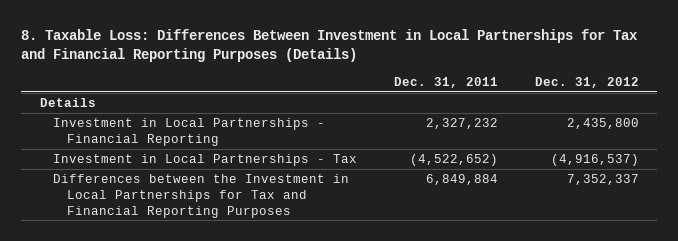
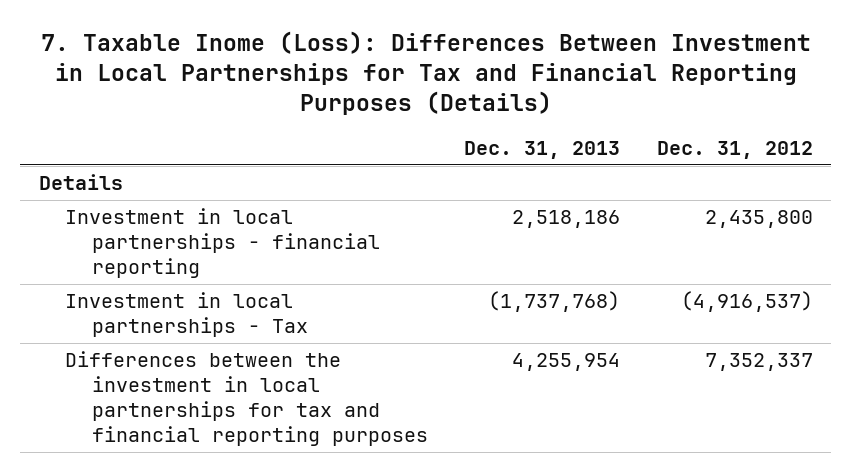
[21,29,639,63] 8. Taxable Loss: Differences Between Investment in Local Partnerships for Tax and Financial Reporting Purposes (Details) -> [40,30,811,116] 7. Taxable Inome (Loss): Differences Between Investment in Local Partnerships for Tax and Financial Reporting Purposes (Details)
[394,76,499,88] Dec. 31, 2011 -> none
none -> [464,140,621,159] Dec. 31, 2013
[53,117,326,146] Investment in Local Partnerships - Financial Reporting -> [65,208,380,279] Investment in local partnerships - financial reporting
[53,153,358,166] Investment in Local Partnerships - Tax -> [65,292,308,338] Investment in local partnerships - Tax
[53,173,350,218] Differences between the Investment in Local Partnerships for Tax and Financial Reporting Purposes -> [65,351,428,447] Differences between the investment in local partnerships for tax and financial reporting purposes

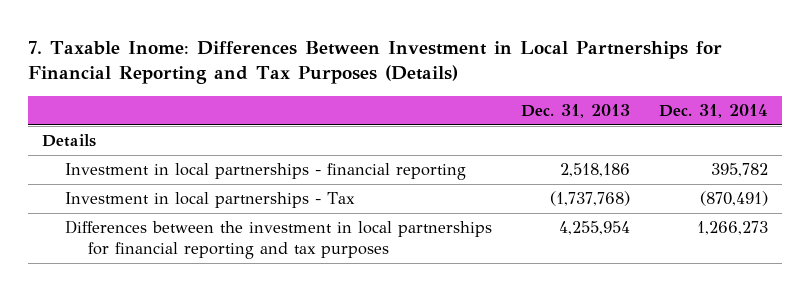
[40,30,811,116] 7. Taxable Inome (Loss): Differences Between Investment in Local Partnerships for Tax and Financial Reporting Purposes (Details) -> [27,40,722,85] 7. Taxable Inome: Differences Between Investment in Local Partnerships for Financial Reporting and Tax Purposes (Details)
[656,140,813,159] Dec. 31, 2012 -> none
none -> [658,104,768,119] Dec. 31, 2014
[65,351,428,447] Differences between the investment in local partnerships for tax and financial reporting purposes -> [65,220,493,260] Differences between the investment in local partnerships for financial reporting and tax purposes

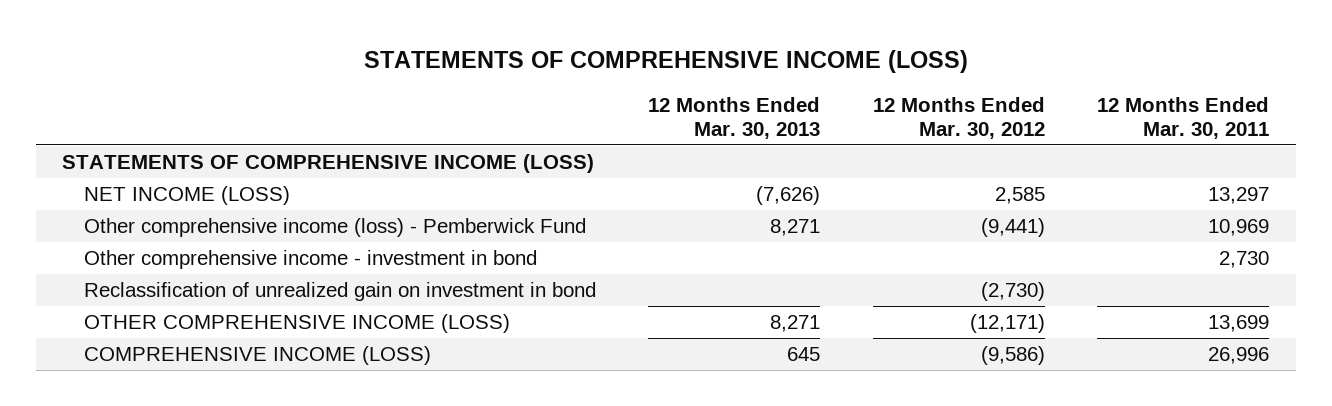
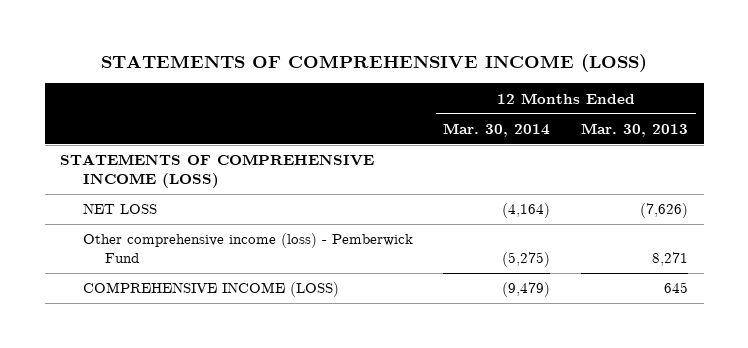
[872,96,1045,139] 12 Months Ended Mar. 30, 2012 -> none
[1097,96,1270,139] 12 Months Ended Mar. 30, 2011 -> none
none -> [443,122,551,137] Mar. 30, 2014
[84,186,291,206] NET INCOME (LOSS) -> [82,203,157,215] NET LOSS
[84,250,538,270] Other comprehensive income - investment in bond -> none
[84,282,597,302] Reclassification of unrealized gain on investment in bond -> none
[84,314,511,334] OTHER COMPREHENSIVE INCOME (LOSS) -> none

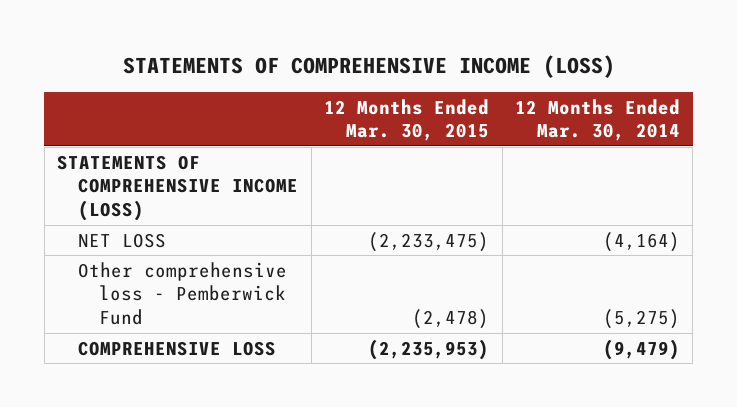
[581,122,689,137] Mar. 30, 2013 -> none
none -> [324,98,490,142] 12 Months Ended Mar. 30, 2015
[82,233,413,264] Other comprehensive income (loss) - Pemberwick Fund -> [78,261,288,326] Other comprehensive loss - Pemberwick Fund
[82,282,339,298] COMPREHENSIVE INCOME (LOSS) -> [78,340,277,356] COMPREHENSIVE LOSS

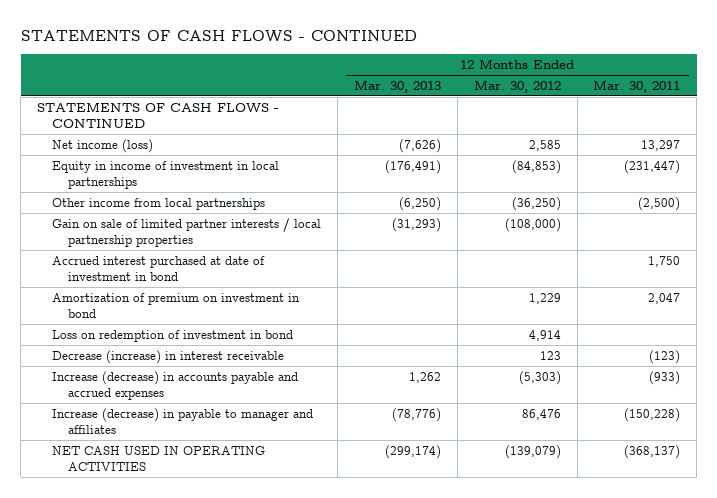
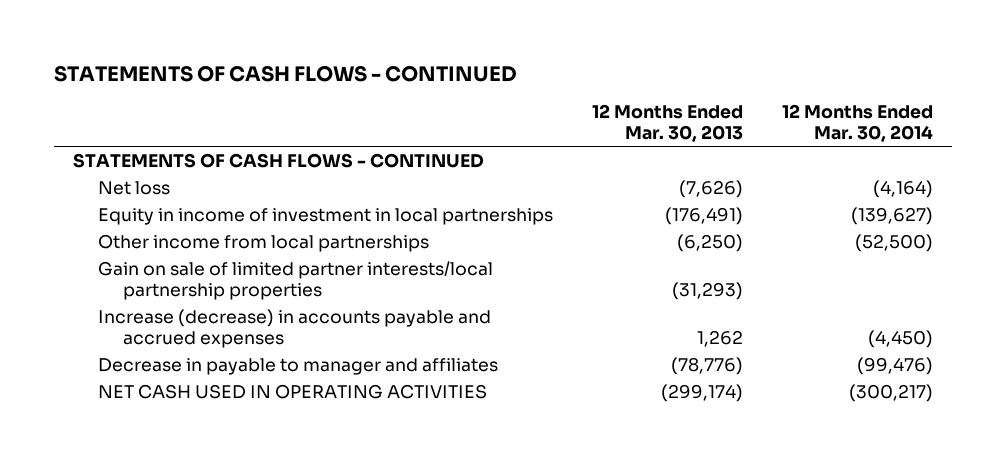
[473,79,561,93] Mar. 30, 2012 -> none
[593,79,681,93] Mar. 30, 2011 -> none
none -> [781,104,933,143] 12 Months Ended Mar. 30, 2014
[52,138,154,153] Net income (loss) -> [98,180,171,195] Net loss
[52,255,266,282] Accrued interest purchased at date of investment in bond -> none
[52,292,301,319] Amortization of premium on investment in bond -> none
[52,329,294,342] Loss on redemption of investment in bond -> none
[52,349,285,364] Decrease (increase) in interest receivable -> none
[52,217,322,248] Gain on sale of limited partner interests / local partnership properties -> [98,260,494,300] Gain on sale of limited partner interests/local partnership properties
[52,407,314,435] Increase (decrease) in payable to manager and affiliates -> [98,357,499,375] Decrease in payable to manager and affiliates

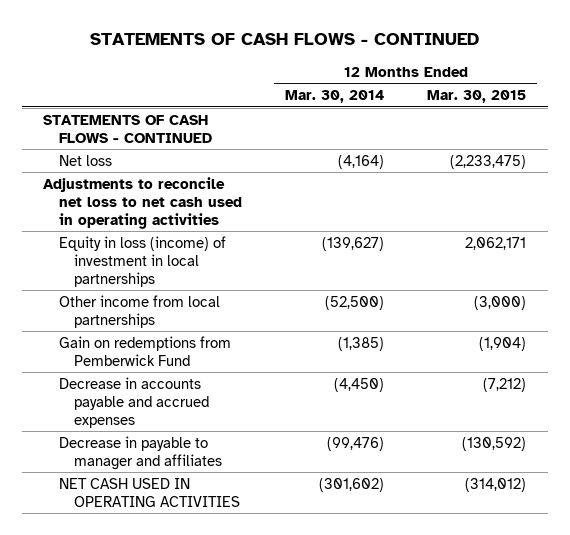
[591,104,743,143] 12 Months Ended Mar. 30, 2013 -> none
none -> [427,90,527,104] Mar. 30, 2015
none -> [43,176,242,229] Adjustments to reconcile net loss to net cash used in operating activities
[98,207,554,225] Equity in income of investment in local partnerships -> [58,235,226,287] Equity in loss (income) of investment in local partnerships
[98,260,494,300] Gain on sale of limited partner interests/local partnership properties -> none
none -> [58,335,231,366] Gain on redemptions from Pemberwick Fund
[98,308,492,348] Increase (decrease) in accounts payable and accrued expenses -> [58,376,210,428] Decrease in accounts payable and accrued expenses
[848,383,933,402] (300,217) -> [319,477,385,492] (301,602)

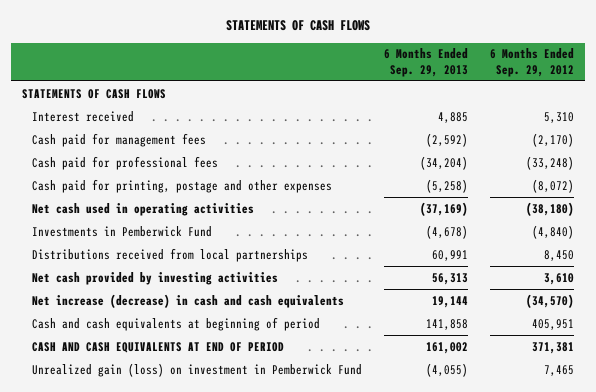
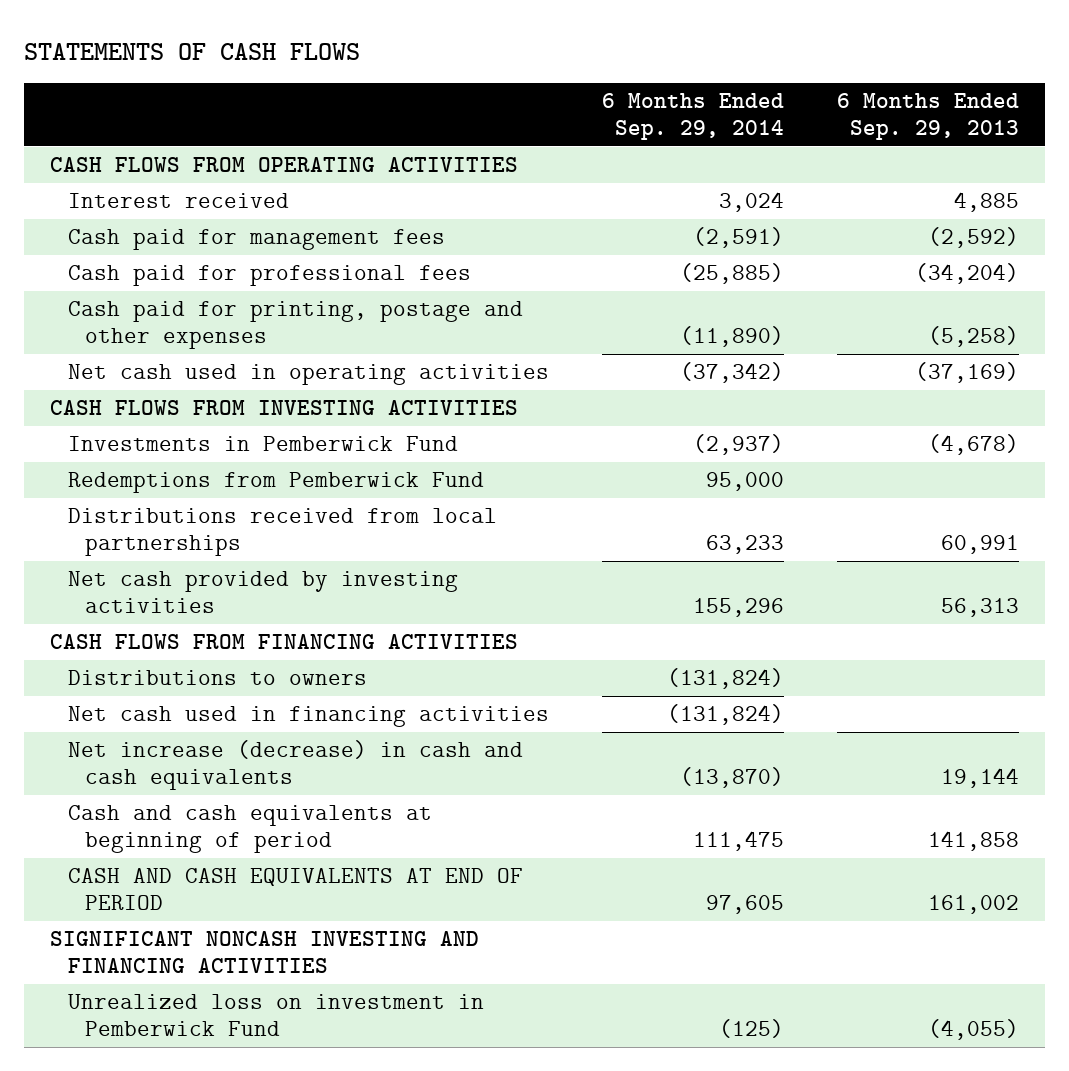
[490,48,575,77] 6 Months Ended Sep. 29, 2012 -> none
none -> [601,93,784,141] 6 Months Ended Sep. 29, 2014
[22,88,167,99] STATEMENTS OF CASH FLOWS -> none
none -> [50,156,519,172] CASH FLOWS FROM OPERATING ACTIVITIES
none -> [50,399,519,415] CASH FLOWS FROM INVESTING ACTIVITIES
none -> [67,471,484,493] Redemptions from Pemberwick Fund
none -> [50,633,519,649] CASH FLOWS FROM FINANCING ACTIVITIES
none -> [67,669,367,685] Distributions to owners
none -> [67,705,549,727] Net cash used in financing activities
none -> [50,930,480,973] SIGNIFICANT NONCASH INVESTING AND FINANCING ACTIVITIES
[31,362,362,377] Unrealized gain (loss) on investment in Pemberwick Fund -> [67,993,484,1036] Unrealized loss on investment in Pemberwick Fund

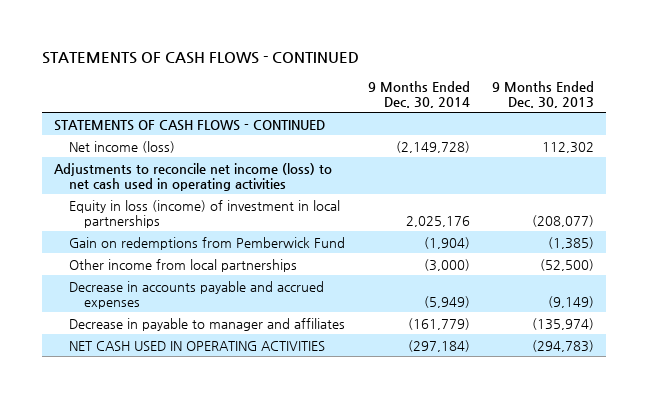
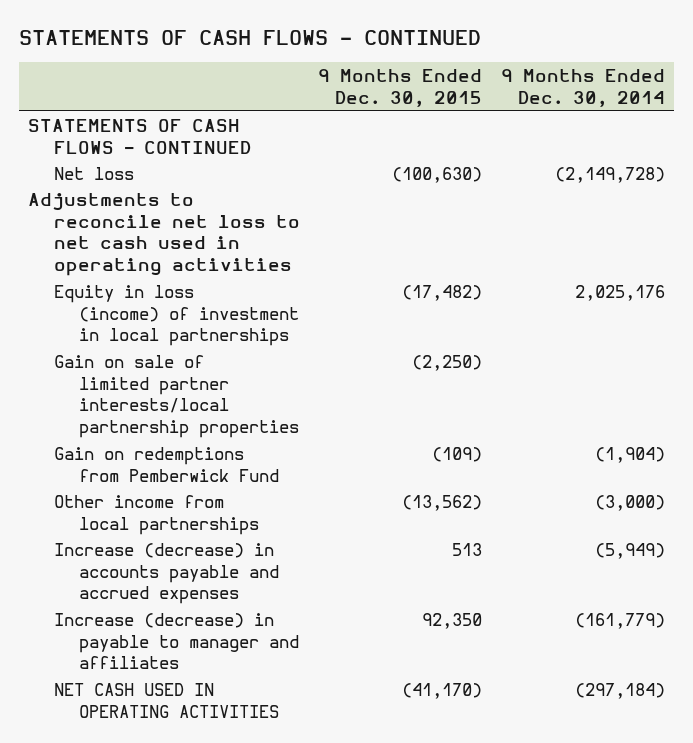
[492,80,595,108] 9 Months Ended Dec. 30, 2013 -> none
none -> [318,69,483,107] 9 Months Ended Dec. 30, 2015
[68,140,175,153] Net income (loss) -> [53,166,134,180] Net loss
[53,162,332,191] Adjustments to reconcile net income (loss) to net cash used in operating activities -> [28,192,300,277] Adjustments to reconcile net loss to net cash used in operating activities
none -> [53,354,299,439] Gain on sale of limited partner interests/local partnership properties
[68,280,324,309] Decrease in accounts payable and accrued expenses -> [53,542,279,605] Increase (decrease) in accounts payable and accrued expenses
[68,317,345,331] Decrease in payable to manager and affiliates -> [53,612,299,670] Increase (decrease) in payable to manager and affiliates

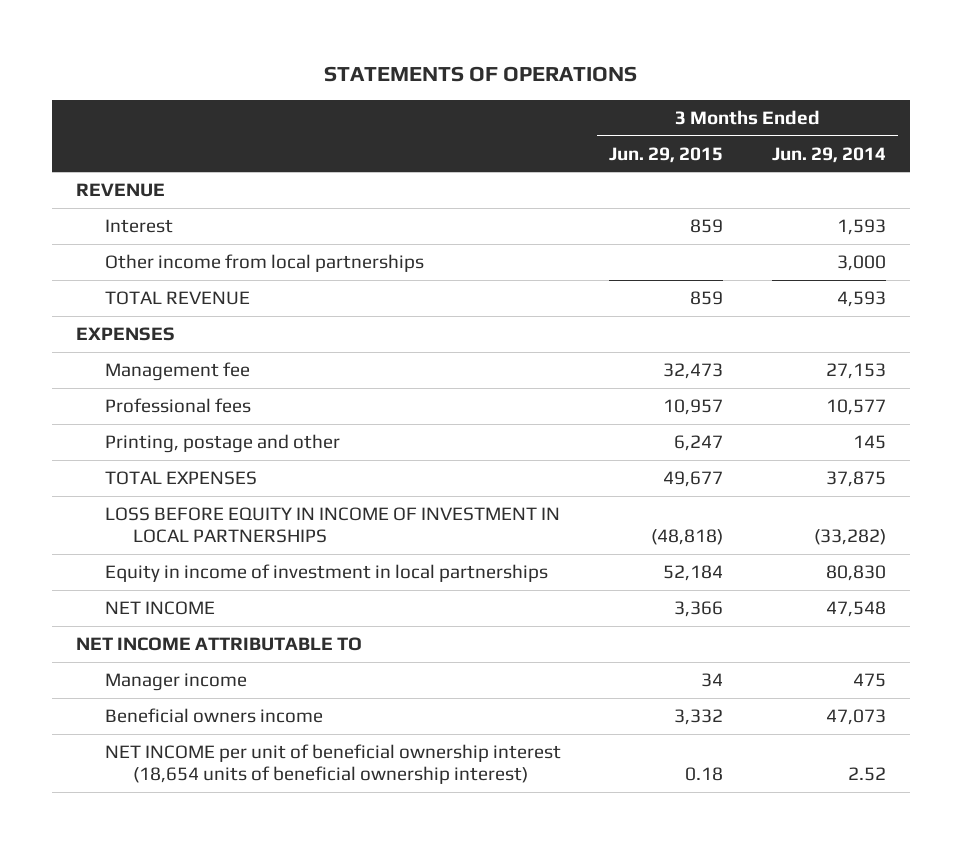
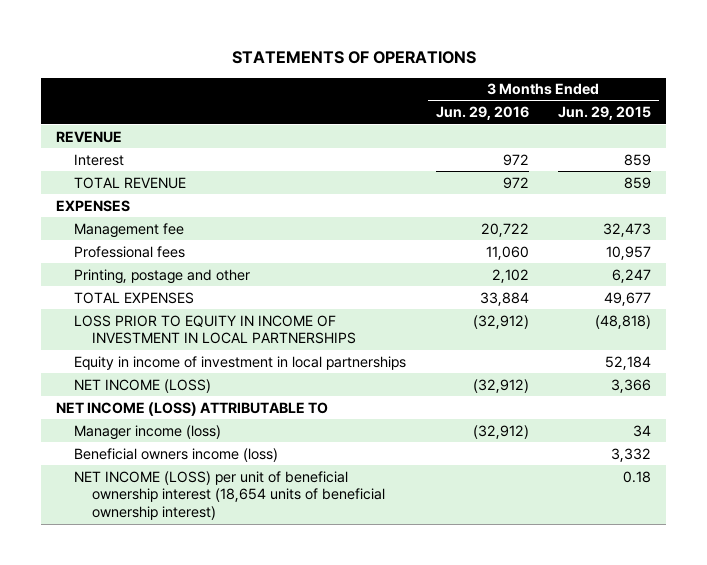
[772,146,887,163] Jun. 29, 2014 -> none
none -> [435,106,529,121] Jun. 29, 2016
[104,253,424,272] Other income from local partnerships -> none
[104,506,560,544] LOSS BEFORE EQUITY IN INCOME OF INVESTMENT IN LOCAL PARTNERSHIPS -> [74,314,357,345] LOSS PRIOR TO EQUITY IN INCOME OF INVESTMENT IN LOCAL PARTNERSHIPS
[104,600,215,615] NET INCOME -> [74,378,212,393] NET INCOME (LOSS)
[76,636,363,651] NET INCOME ATTRIBUTABLE TO -> [55,401,328,416] NET INCOME (LOSS) ATTRIBUTABLE TO
[104,672,247,691] Manager income -> [74,424,222,440] Manager income (loss)
[104,707,323,723] Beneficial owners income -> [74,447,279,462] Beneficial owners income (loss)
[104,743,561,785] NET INCOME per unit of beneficial ownership interest (18,654 units of beneficial ownership interest) -> [74,470,386,521] NET INCOME (LOSS) per unit of beneficial ownership interest (18,654 units of beneficial ownership interest)

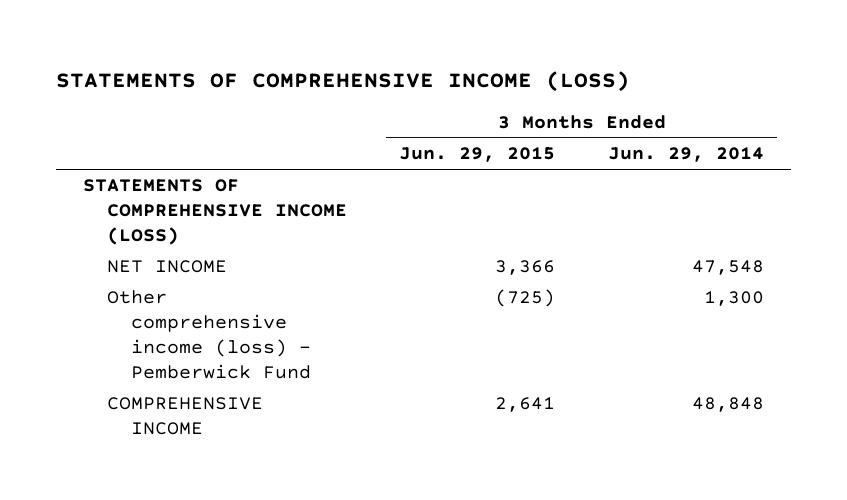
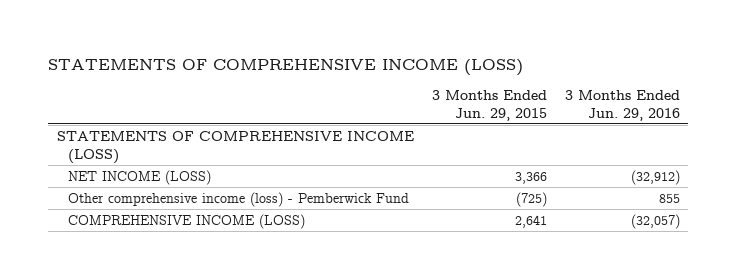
[608,147,765,163] Jun. 29, 2014 -> none
none -> [564,89,680,121] 3 Months Ended Jun. 29, 2016
[106,260,227,274] NET INCOME -> [67,169,211,185] NET INCOME (LOSS)
[106,397,263,436] COMPREHENSIVE INCOME -> [67,213,305,229] COMPREHENSIVE INCOME (LOSS)

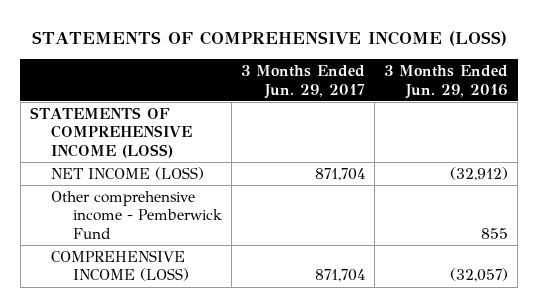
[431,89,547,121] 3 Months Ended Jun. 29, 2015 -> none
none -> [241,65,366,99] 3 Months Ended Jun. 29, 2017
[67,191,409,207] Other comprehensive income (loss) - Pemberwick Fund -> [51,190,222,239] Other comprehensive income - Pemberwick Fund

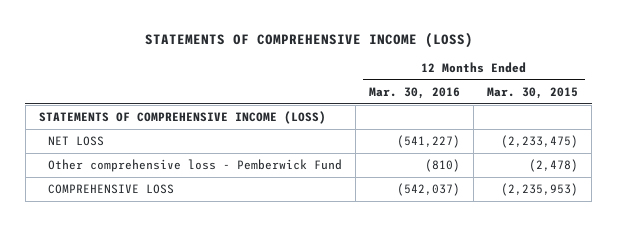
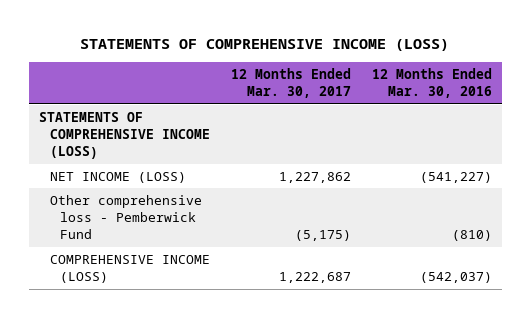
[487,87,579,100] Mar. 30, 2015 -> none
none -> [230,68,351,99] 12 Months Ended Mar. 30, 2017
[48,136,105,147] NET LOSS -> [49,171,186,183] NET INCOME (LOSS)
[48,184,175,195] COMPREHENSIVE LOSS -> [49,254,210,284] COMPREHENSIVE INCOME (LOSS)

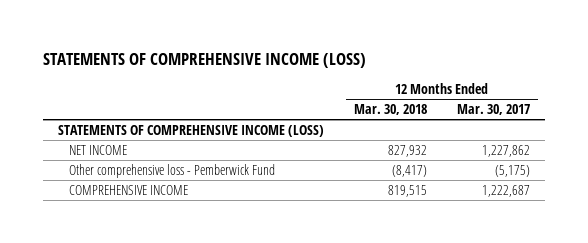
[371,68,492,99] 12 Months Ended Mar. 30, 2016 -> none
none -> [354,104,428,116] Mar. 30, 2018
[49,171,186,183] NET INCOME (LOSS) -> [69,145,128,156] NET INCOME
[49,254,210,284] COMPREHENSIVE INCOME (LOSS) -> [69,185,189,196] COMPREHENSIVE INCOME

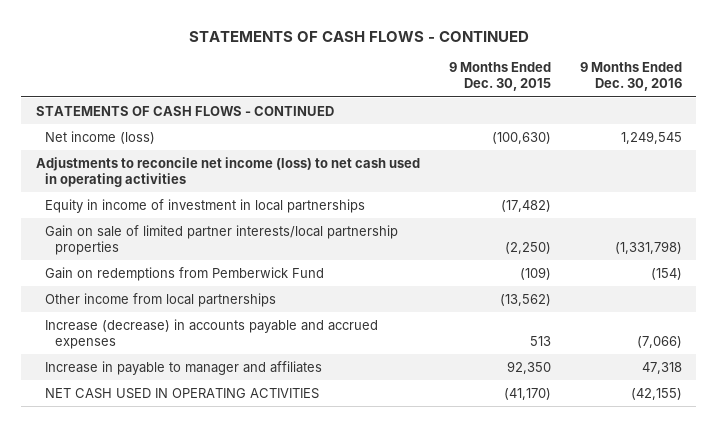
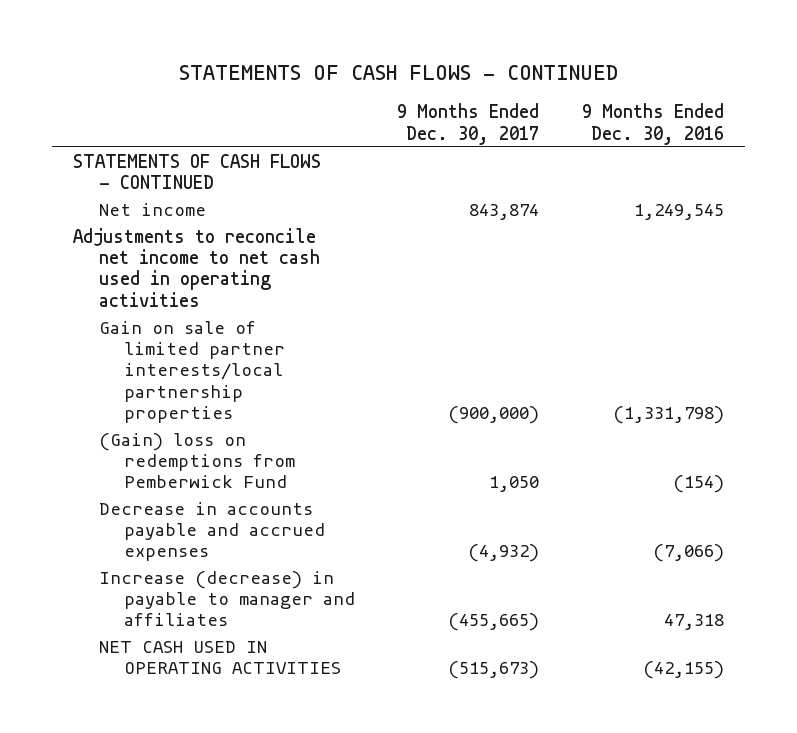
[448,62,551,92] 9 Months Ended Dec. 30, 2015 -> none
none -> [397,103,540,145] 9 Months Ended Dec. 30, 2017
[45,198,366,213] Equity in income of investment in local partnerships -> none
[45,130,156,144] Net income (loss) -> [98,202,206,216] Net income
[35,156,420,187] Adjustments to reconcile net income (loss) to net cash used in operating activities -> [73,227,320,307] Adjustments to reconcile net income to net cash used in operating activities
[45,292,277,307] Other income from local partnerships -> none
[45,266,325,281] Gain on redemptions from Pemberwick Fund -> [98,432,295,489] (Gain) loss on redemptions from Pemberwick Fund
[45,318,379,349] Increase (decrease) in accounts payable and accrued expenses -> [98,501,325,562] Decrease in accounts payable and accrued expenses
[45,360,323,375] Increase in payable to manager and affiliates -> [98,570,355,627] Increase (decrease) in payable to manager and affiliates

